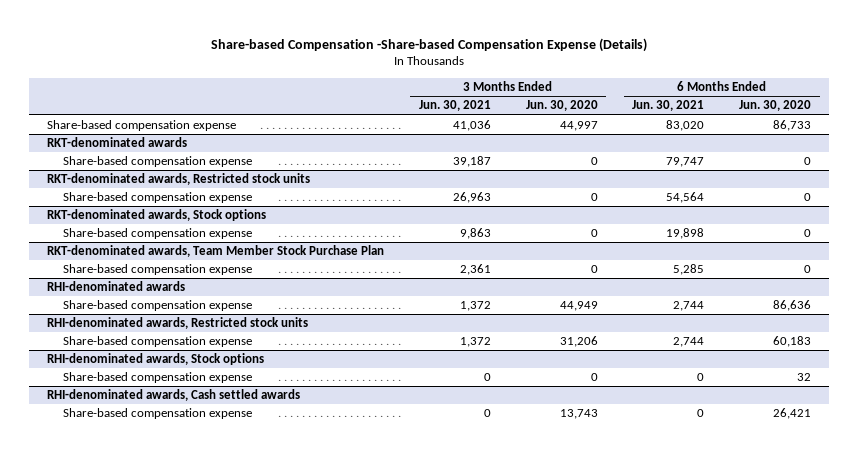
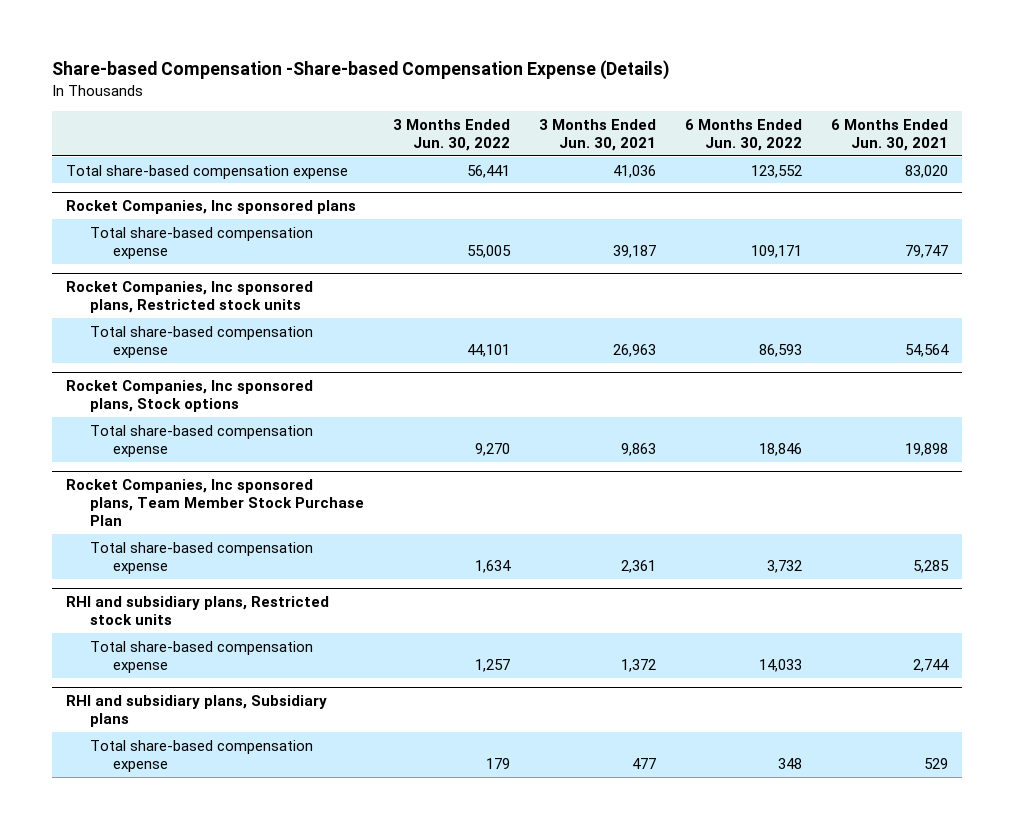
[525,100,598,112] Jun. 30, 2020 -> none
[739,100,812,112] Jun. 30, 2020 -> none
none -> [392,118,510,151] 3 Months Ended Jun. 30, 2022
none -> [684,118,802,151] 6 Months Ended Jun. 30, 2022
[46,173,310,186] RKT-denominated awards, Restricted stock units -> none
[46,209,266,222] RKT-denominated awards, Stock options -> none
[46,245,384,258] RKT-denominated awards, Team Member Stock Purchase Plan -> none
[46,281,185,292] RHI-denominated awards -> none
[46,317,308,330] RHI-denominated awards, Restricted stock units -> none
[46,353,264,366] RHI-denominated awards, Stock options -> none
[62,372,252,384] Share-based compensation expense -> none
[46,389,300,402] RHI-denominated awards, Cash settled awards -> none
[62,408,252,420] Share-based compensation expense -> none
[46,120,236,132] Share-based compensation expense -> [66,164,349,179] Total share-based compensation expense
[46,137,187,148] RKT-denominated awards -> [66,199,357,214] Rocket Companies, Inc sponsored plans
[62,156,252,168] Share-based compensation expense -> [89,226,313,259] Total share-based compensation expense
none -> [66,280,314,313] Rocket Companies, Inc sponsored plans, Restricted stock units
[62,192,252,204] Share-based compensation expense -> [89,325,313,358] Total share-based compensation expense
none -> [66,379,314,412] Rocket Companies, Inc sponsored plans, Stock options
[62,228,252,240] Share-based compensation expense -> [89,424,313,457] Total share-based compensation expense
none -> [66,478,364,527] Rocket Companies, Inc sponsored plans, Team Member Stock Purchase Plan
[62,264,252,276] Share-based compensation expense -> [89,541,313,574] Total share-based compensation expense
none -> [66,595,330,625] RHI and subsidiary plans, Restricted stock units
[62,300,252,312] Share-based compensation expense -> [89,640,313,673] Total share-based compensation expense
none -> [66,694,328,727] RHI and subsidiary plans, Subsidiary plans
[62,336,252,348] Share-based compensation expense -> [89,739,313,772] Total share-based compensation expense
[459,337,491,348] 1,372 -> [631,757,656,769] 477
[673,337,705,348] 2,744 -> [923,757,948,769] 529

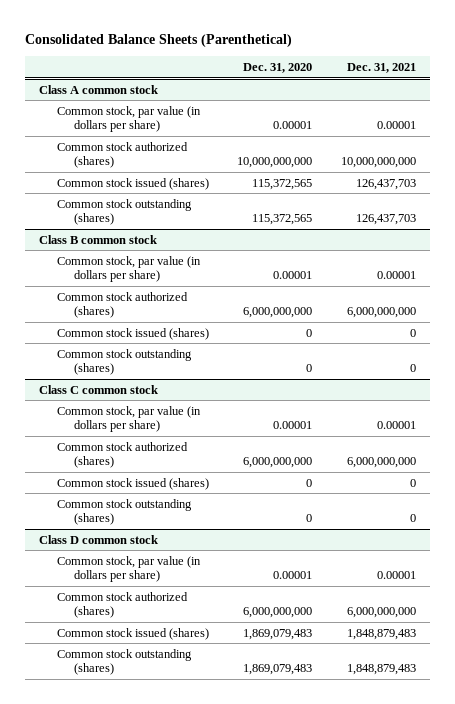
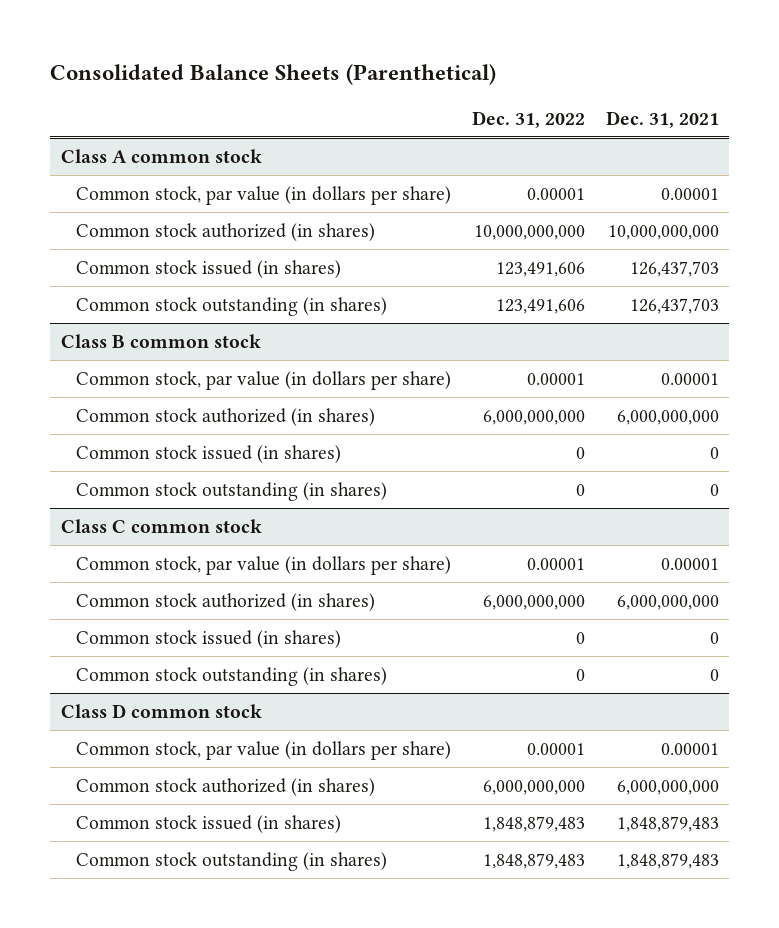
[243,62,313,73] Dec. 31, 2020 -> none
none -> [471,110,585,128] Dec. 31, 2022
[56,141,188,169] Common stock authorized (shares) -> [75,222,375,241] Common stock authorized (in shares)
[56,177,209,190] Common stock issued (shares) -> [75,259,341,278] Common stock issued (in shares)
[56,198,192,226] Common stock outstanding (shares) -> [75,296,387,316] Common stock outstanding (in shares)
[56,291,188,319] Common stock authorized (shares) -> [75,407,375,426] Common stock authorized (in shares)
[56,327,209,340] Common stock issued (shares) -> [75,444,341,463] Common stock issued (in shares)
[56,348,192,376] Common stock outstanding (shares) -> [75,481,387,501] Common stock outstanding (in shares)
[56,441,188,469] Common stock authorized (shares) -> [75,592,375,611] Common stock authorized (in shares)
[56,477,209,490] Common stock issued (shares) -> [75,629,341,648] Common stock issued (in shares)
[56,498,192,526] Common stock outstanding (shares) -> [75,666,387,686] Common stock outstanding (in shares)
[56,591,188,619] Common stock authorized (shares) -> [75,777,375,796] Common stock authorized (in shares)
[56,627,209,640] Common stock issued (shares) -> [75,814,341,833] Common stock issued (in shares)
[56,648,192,676] Common stock outstanding (shares) -> [75,851,387,871] Common stock outstanding (in shares)

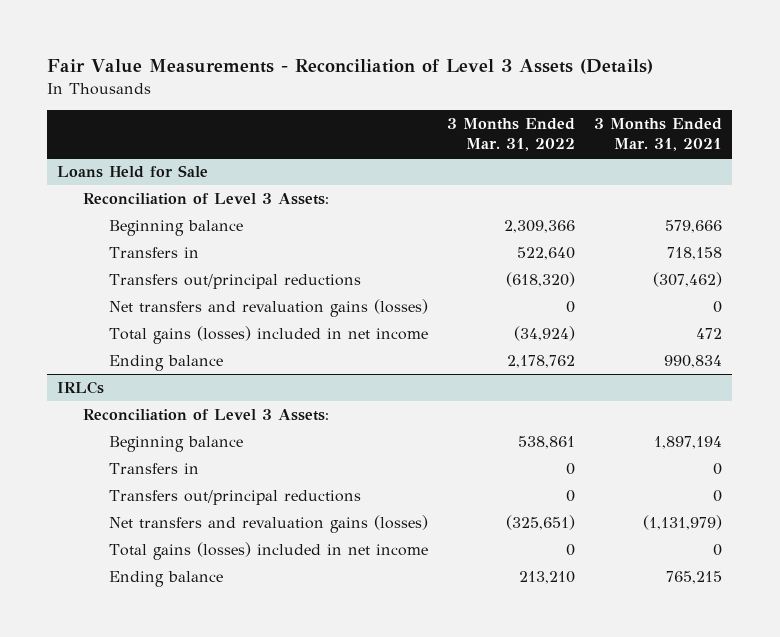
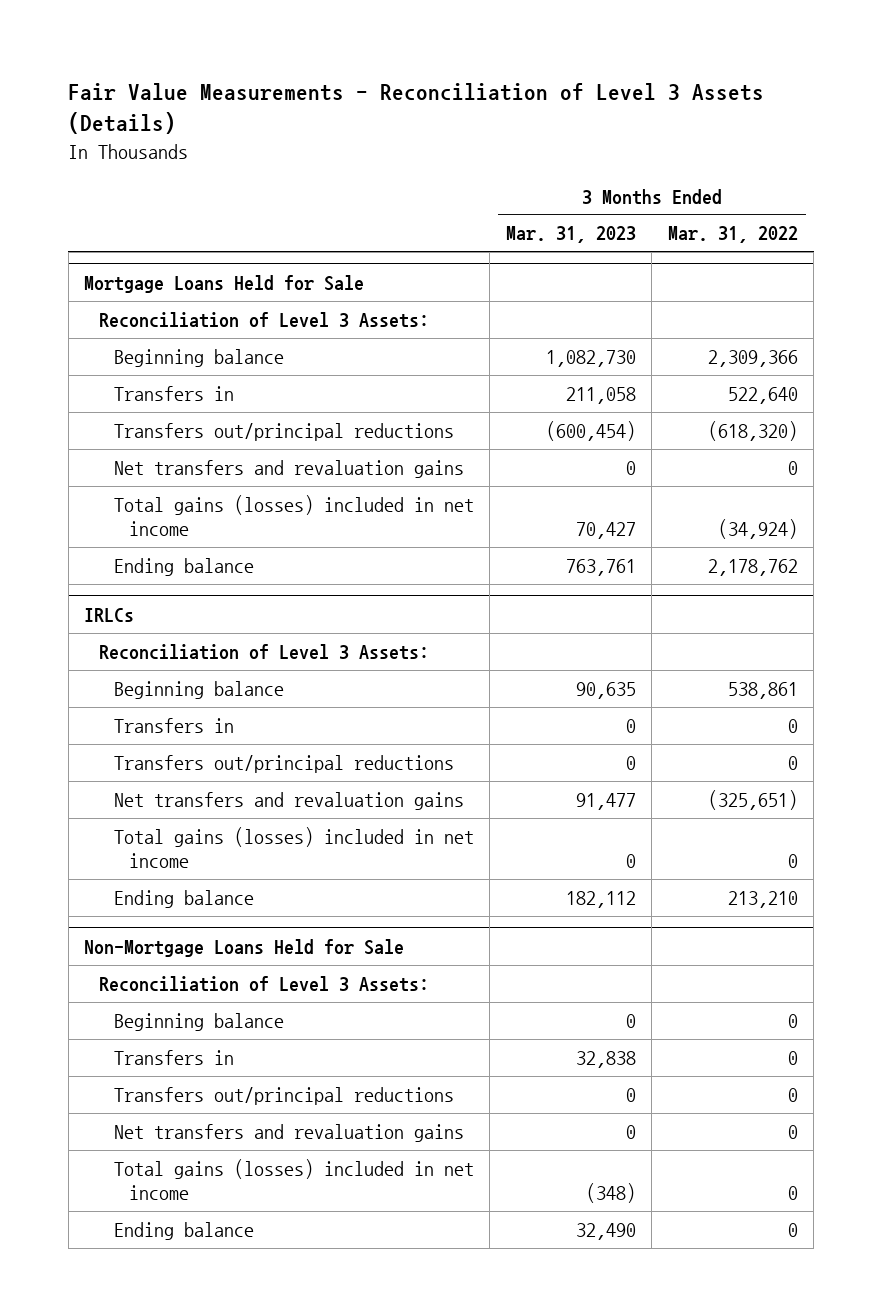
[594,118,723,152] 3 Months Ended Mar. 31, 2021 -> none
none -> [505,226,636,244] Mar. 31, 2023
[57,164,209,178] Loans Held for Sale -> [83,274,364,293] Mortgage Loans Held for Sale
[108,298,428,317] Net transfers and revaluation gains (losses) -> [114,459,465,478] Net transfers and revaluation gains
[108,514,428,533] Net transfers and revaluation gains (losses) -> [114,791,465,810] Net transfers and revaluation gains
none -> [83,938,404,957] Non-Mortgage Loans Held for Sale
none -> [99,975,430,992] Reconciliation of Level 3 Assets:
none -> [114,1012,285,1031] Beginning balance
none -> [114,1049,235,1065] Transfers in
none -> [114,1086,455,1105] Transfers out/principal reductions
none -> [114,1123,465,1142] Net transfers and revaluation gains
none -> [114,1158,475,1200] Total gains (losses) included in net income
none -> [114,1221,255,1240] Ending balance

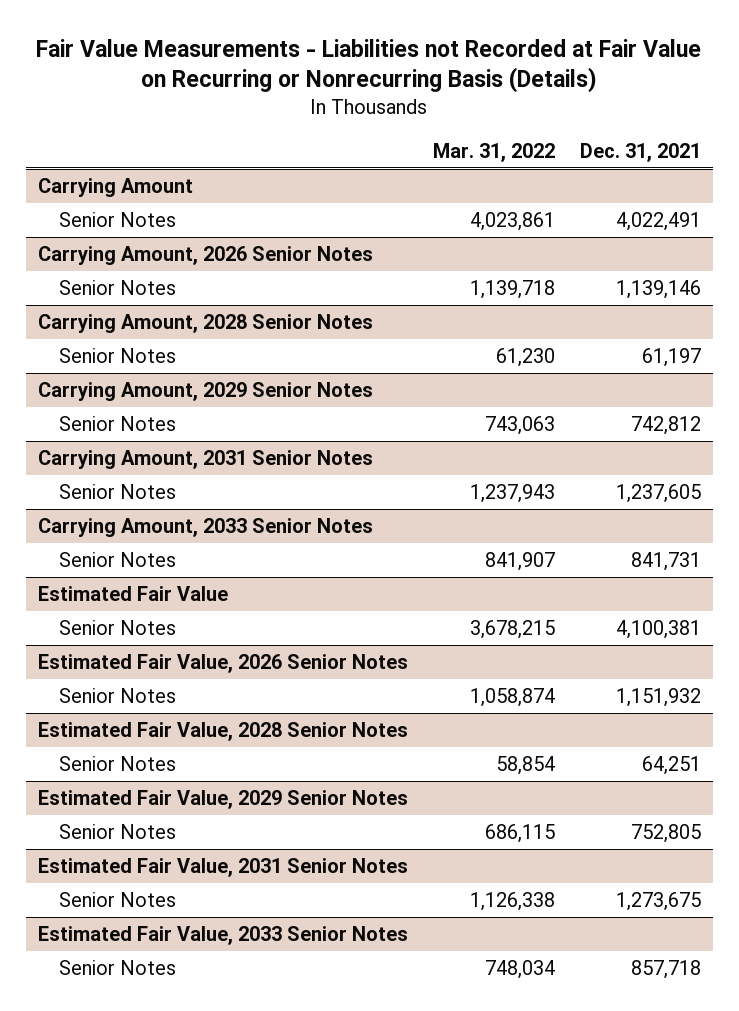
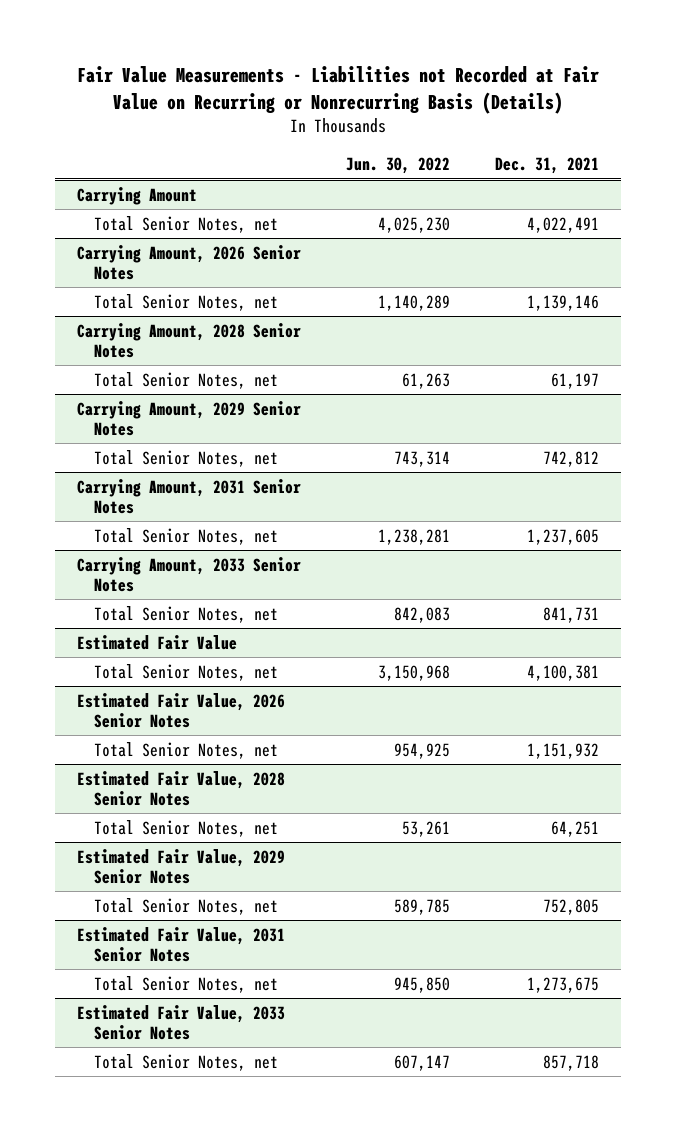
[432,142,555,162] Mar. 31, 2022 -> none
none -> [345,157,450,175] Jun. 30, 2022
[58,211,176,227] Senior Notes -> [94,215,279,233] Total Senior Notes, net
[58,279,176,295] Senior Notes -> [94,293,279,311] Total Senior Notes, net
[58,347,176,363] Senior Notes -> [94,371,279,389] Total Senior Notes, net
[58,415,176,431] Senior Notes -> [94,449,279,467] Total Senior Notes, net
[58,483,176,499] Senior Notes -> [94,527,279,545] Total Senior Notes, net
[58,551,176,567] Senior Notes -> [94,605,279,623] Total Senior Notes, net
[58,619,176,635] Senior Notes -> [94,663,279,681] Total Senior Notes, net
[58,687,176,703] Senior Notes -> [94,741,279,759] Total Senior Notes, net
[58,755,176,771] Senior Notes -> [94,819,279,837] Total Senior Notes, net
[58,823,176,839] Senior Notes -> [94,897,279,915] Total Senior Notes, net
[58,891,176,907] Senior Notes -> [94,975,279,993] Total Senior Notes, net
[58,959,176,975] Senior Notes -> [94,1053,279,1071] Total Senior Notes, net

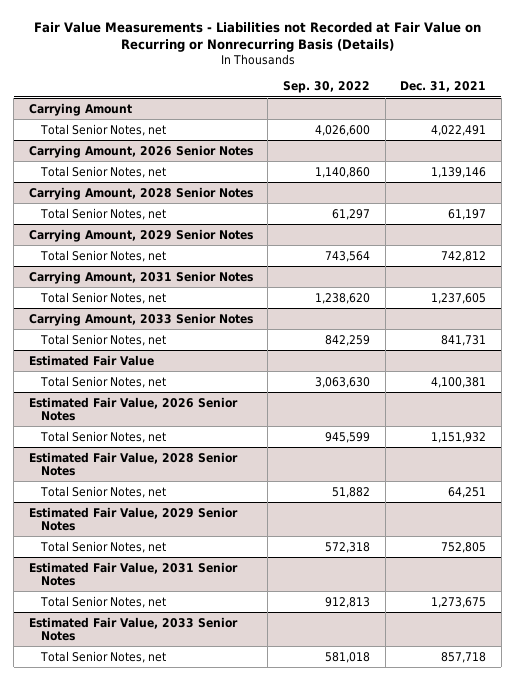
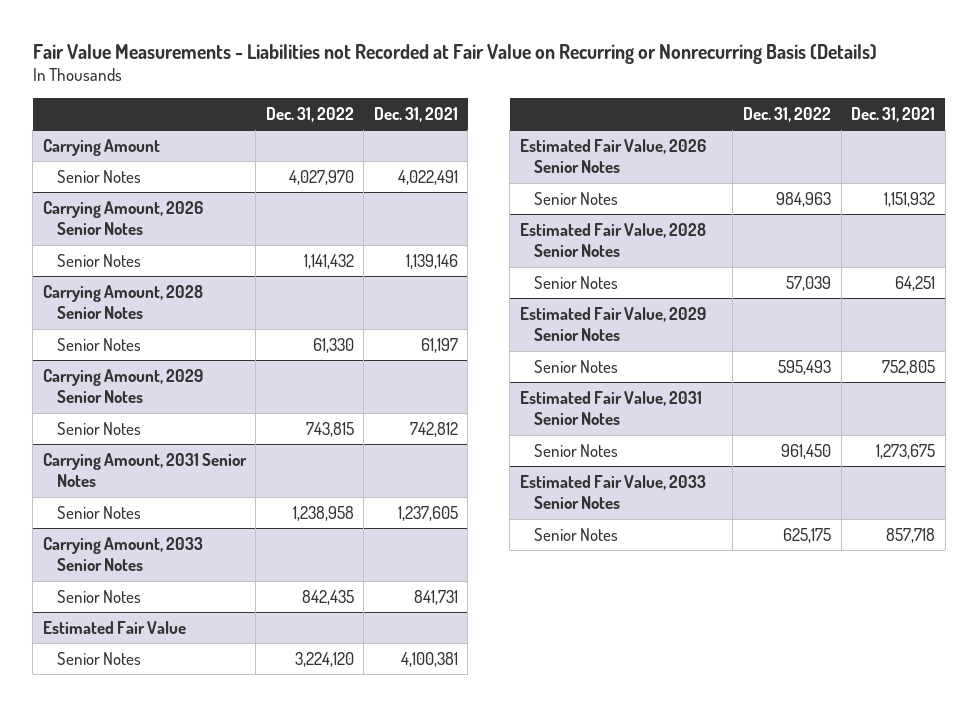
[283,81,371,94] Sep. 30, 2022 -> none
none -> [265,106,354,122] Dec. 31, 2022
[39,123,166,136] Total Senior Notes, net -> [56,169,141,183] Senior Notes
[39,165,166,178] Total Senior Notes, net -> [56,253,141,267] Senior Notes
[39,207,166,220] Total Senior Notes, net -> [56,337,141,351] Senior Notes
[39,249,166,262] Total Senior Notes, net -> [56,421,141,435] Senior Notes
[39,291,166,304] Total Senior Notes, net -> [56,505,141,519] Senior Notes
[39,333,166,346] Total Senior Notes, net -> [56,589,141,603] Senior Notes
[39,375,166,388] Total Senior Notes, net -> [56,651,141,665] Senior Notes
[39,430,166,443] Total Senior Notes, net -> [533,191,618,205] Senior Notes
[39,485,166,498] Total Senior Notes, net -> [533,275,618,289] Senior Notes
[39,540,166,553] Total Senior Notes, net -> [533,359,618,373] Senior Notes
[39,595,166,608] Total Senior Notes, net -> [533,443,618,457] Senior Notes
[39,650,166,663] Total Senior Notes, net -> [533,527,618,541] Senior Notes

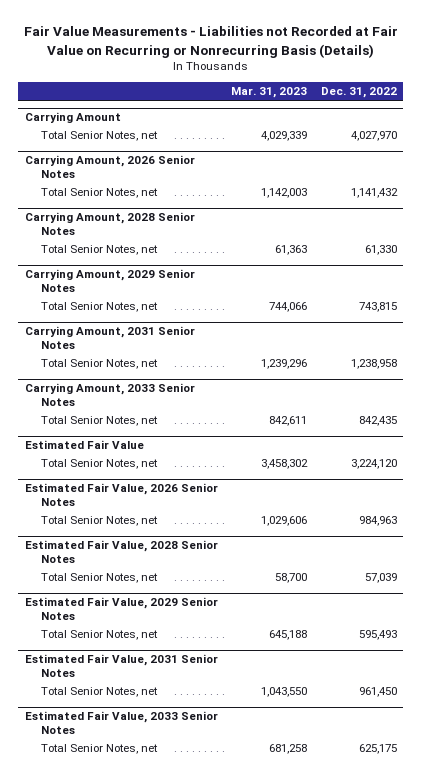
[373,106,458,122] Dec. 31, 2021 -> none
none -> [231,87,308,99] Mar. 31, 2023
[56,169,141,183] Senior Notes -> [40,131,158,142] Total Senior Notes, net
[56,253,141,267] Senior Notes -> [40,188,158,199] Total Senior Notes, net
[56,337,141,351] Senior Notes -> [40,245,158,256] Total Senior Notes, net
[56,421,141,435] Senior Notes -> [40,302,158,313] Total Senior Notes, net
[56,505,141,519] Senior Notes -> [40,359,158,370] Total Senior Notes, net
[56,589,141,603] Senior Notes -> [40,416,158,427] Total Senior Notes, net
[56,651,141,665] Senior Notes -> [40,459,158,470] Total Senior Notes, net
[533,191,618,205] Senior Notes -> [40,516,158,527] Total Senior Notes, net
[533,275,618,289] Senior Notes -> [40,573,158,584] Total Senior Notes, net
[533,359,618,373] Senior Notes -> [40,630,158,641] Total Senior Notes, net
[533,443,618,457] Senior Notes -> [40,687,158,698] Total Senior Notes, net
[533,527,618,541] Senior Notes -> [40,744,158,755] Total Senior Notes, net

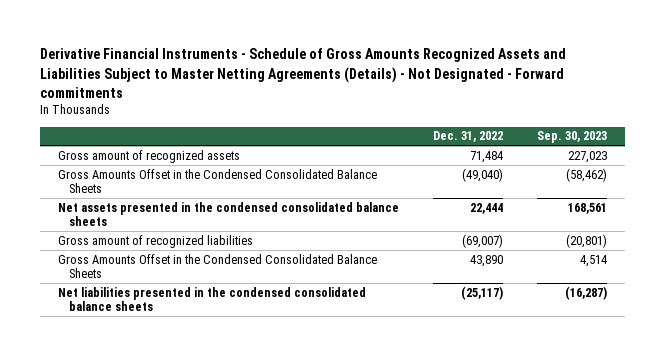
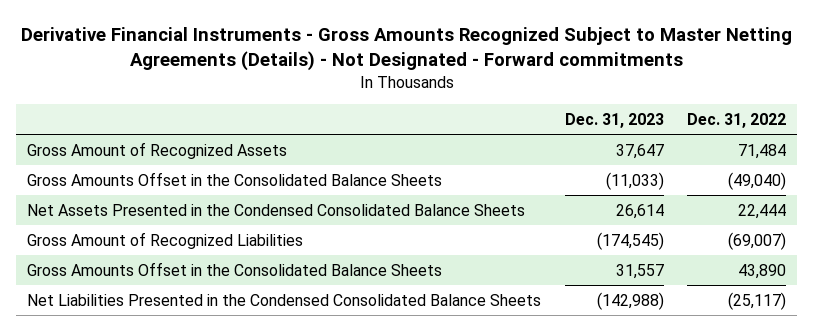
[40,48,567,98] Derivative Financial Instruments - Schedule of Gross Amounts Recognized Assets and Liabilities Subject to Master Netting Agreements (Details) - Not Designated - Forward commitments -> [20,26,792,72] Derivative Financial Instruments - Gross Amounts Recognized Subject to Master Netting Agreements (Details) - Not Designated - Forward commitments
[537,131,608,144] Sep. 30, 2023 -> none
none -> [564,113,664,129] Dec. 31, 2023
[57,149,240,163] Gross amount of recognized assets -> [27,141,288,159] Gross Amount of Recognized Assets
[57,168,377,194] Gross Amounts Offset in the Condensed Consolidated Balance Sheets -> [27,171,443,186] Gross Amounts Offset in the Consolidated Balance Sheets
[57,201,399,227] Net assets presented in the condensed consolidated balance sheets -> [27,203,526,216] Net Assets Presented in the Condensed Consolidated Balance Sheets
[57,234,253,248] Gross amount of recognized liabilities -> [27,231,304,249] Gross Amount of Recognized Liabilities
[57,253,377,279] Gross Amounts Offset in the Condensed Consolidated Balance Sheets -> [27,261,443,276] Gross Amounts Offset in the Consolidated Balance Sheets
[57,286,366,312] Net liabilities presented in the condensed consolidated balance sheets -> [27,293,542,306] Net Liabilities Presented in the Condensed Consolidated Balance Sheets

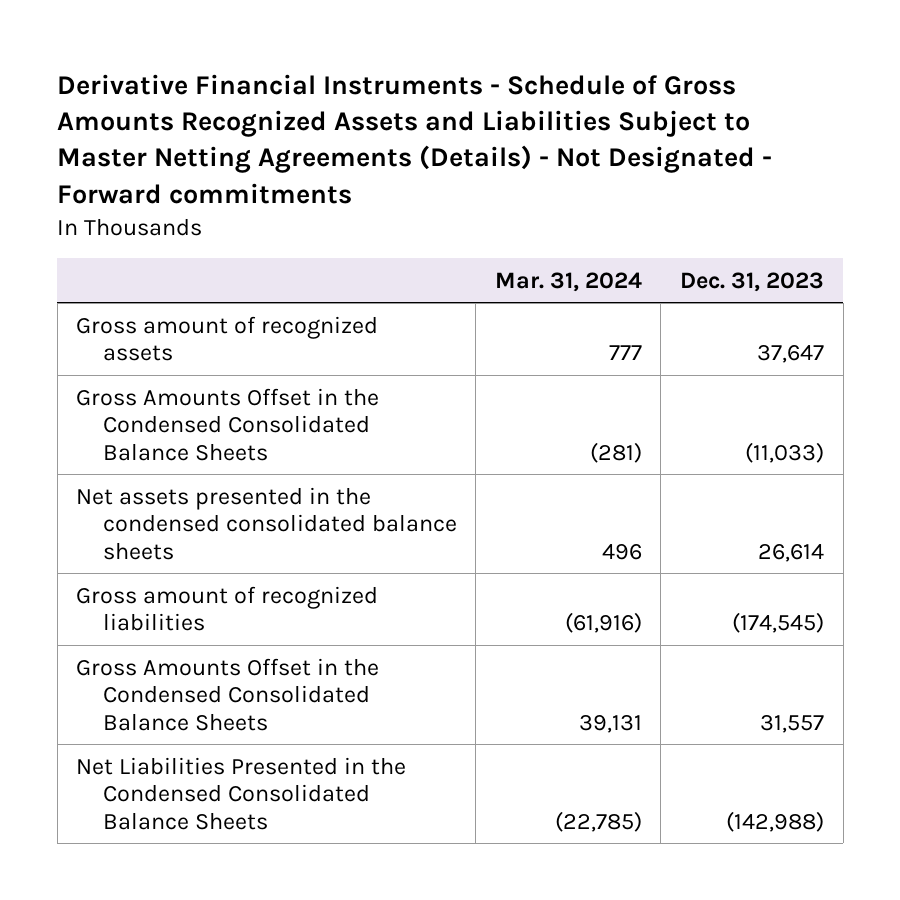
[20,26,792,72] Derivative Financial Instruments - Gross Amounts Recognized Subject to Master Netting Agreements (Details) - Not Designated - Forward commitments -> [57,73,773,204] Derivative Financial Instruments - Schedule of Gross Amounts Recognized Assets and Liabilities Subject to Master Netting Agreements (Details) - Not Designated - Forward commitments
[686,113,786,129] Dec. 31, 2022 -> none
none -> [494,271,642,292] Mar. 31, 2024
[27,141,288,159] Gross Amount of Recognized Assets -> [76,315,379,362] Gross amount of recognized assets
[27,171,443,186] Gross Amounts Offset in the Consolidated Balance Sheets -> [76,387,380,461] Gross Amounts Offset in the Condensed Consolidated Balance Sheets
[27,203,526,216] Net Assets Presented in the Condensed Consolidated Balance Sheets -> [76,486,457,560] Net assets presented in the condensed consolidated balance sheets
[27,231,304,249] Gross Amount of Recognized Liabilities -> [76,585,379,632] Gross amount of recognized liabilities
[27,261,443,276] Gross Amounts Offset in the Consolidated Balance Sheets -> [76,657,380,731] Gross Amounts Offset in the Condensed Consolidated Balance Sheets

